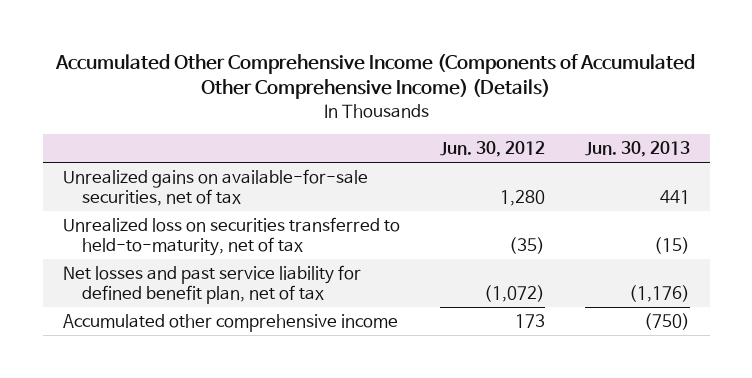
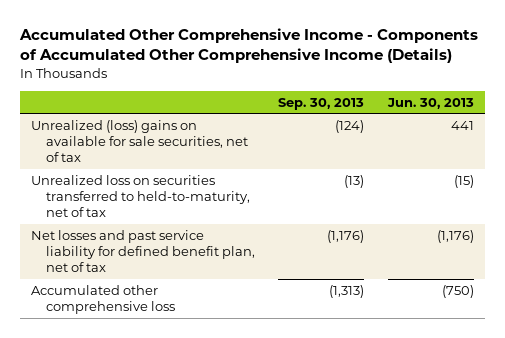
[55,53,696,100] Accumulated Other Comprehensive Income (Components of Accumulated Other Comprehensive Income) (Details) -> [18,27,478,64] Accumulated Other Comprehensive Income - Components of Accumulated Other Comprehensive Income (Details)
[439,140,545,157] Jun. 30, 2012 -> none
none -> [278,97,365,110] Sep. 30, 2013
[62,169,368,207] Unrealized gains on available-for-sale securities, net of tax -> [31,119,249,163] Unrealized (loss) gains on available for sale securities, net of tax
[62,314,398,333] Accumulated other comprehensive income -> [31,284,176,315] Accumulated other comprehensive loss

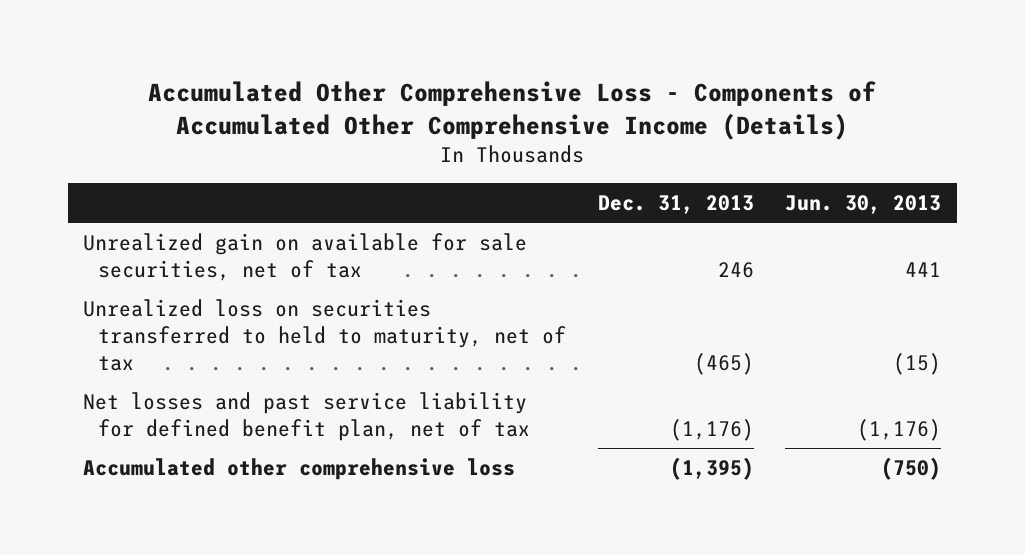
[18,27,478,64] Accumulated Other Comprehensive Income - Components of Accumulated Other Comprehensive Income (Details) -> [148,80,877,140] Accumulated Other Comprehensive Loss - Components of Accumulated Other Comprehensive Income (Details)
[278,97,365,110] Sep. 30, 2013 -> none
none -> [597,195,754,215] Dec. 31, 2013
[31,119,249,163] Unrealized (loss) gains on available for sale securities, net of tax -> [83,232,528,282] Unrealized gain on available for sale securities, net of tax
[31,174,251,218] Unrealized loss on securities transferred to held-to-maturity, net of tax -> [83,298,567,372] Unrealized loss on securities transferred to held to maturity, net of tax

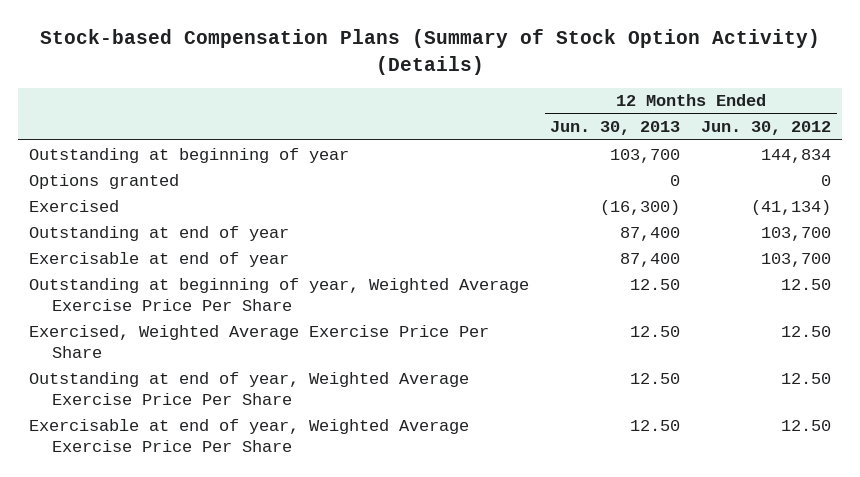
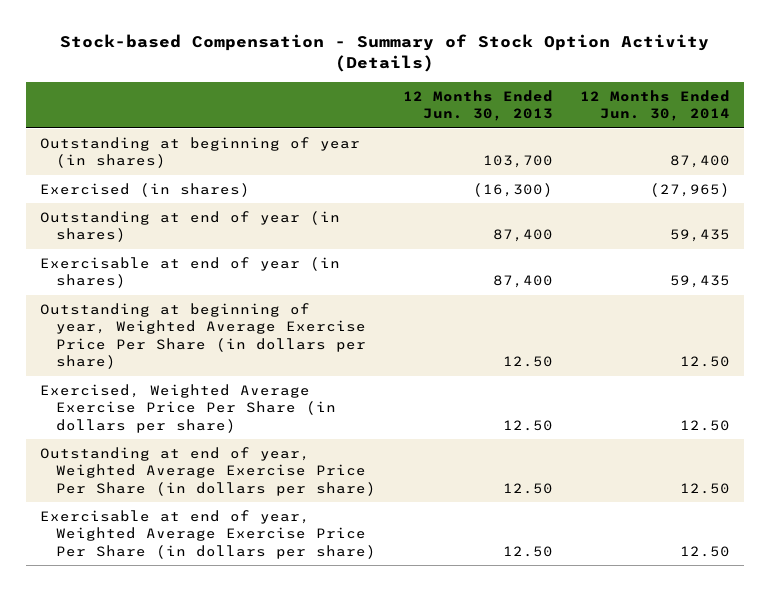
[40,29,821,75] Stock-based Compensation Plans (Summary of Stock Option Activity) (Details) -> [60,34,710,73] Stock-based Compensation - Summary of Stock Option Activity (Details)
[701,121,832,136] Jun. 30, 2012 -> none
none -> [580,89,731,122] 12 Months Ended Jun. 30, 2014
[28,173,179,189] Options granted -> none
[28,147,349,163] Outstanding at beginning of year -> [39,136,360,169] Outstanding at beginning of year (in shares)
[28,199,119,212] Exercised -> [39,182,250,197] Exercised (in shares)
[28,225,289,241] Outstanding at end of year -> [39,210,340,243] Outstanding at end of year (in shares)
[28,251,289,267] Exercisable at end of year -> [39,256,340,289] Exercisable at end of year (in shares)
[28,277,529,311] Outstanding at beginning of year, Weighted Average Exercise Price Per Share -> [39,302,366,370] Outstanding at beginning of year, Weighted Average Exercise Price Per Share (in dollars per share)
[28,324,489,358] Exercised, Weighted Average Exercise Price Per Share -> [39,383,336,433] Exercised, Weighted Average Exercise Price Per Share (in dollars per share)
[28,371,469,405] Outstanding at end of year, Weighted Average Exercise Price Per Share -> [39,446,376,496] Outstanding at end of year, Weighted Average Exercise Price Per Share (in dollars per share)
[28,418,469,452] Exercisable at end of year, Weighted Average Exercise Price Per Share -> [39,509,376,559] Exercisable at end of year, Weighted Average Exercise Price Per Share (in dollars per share)

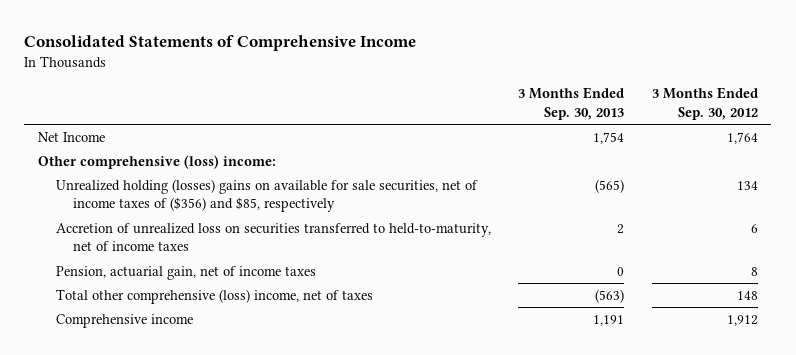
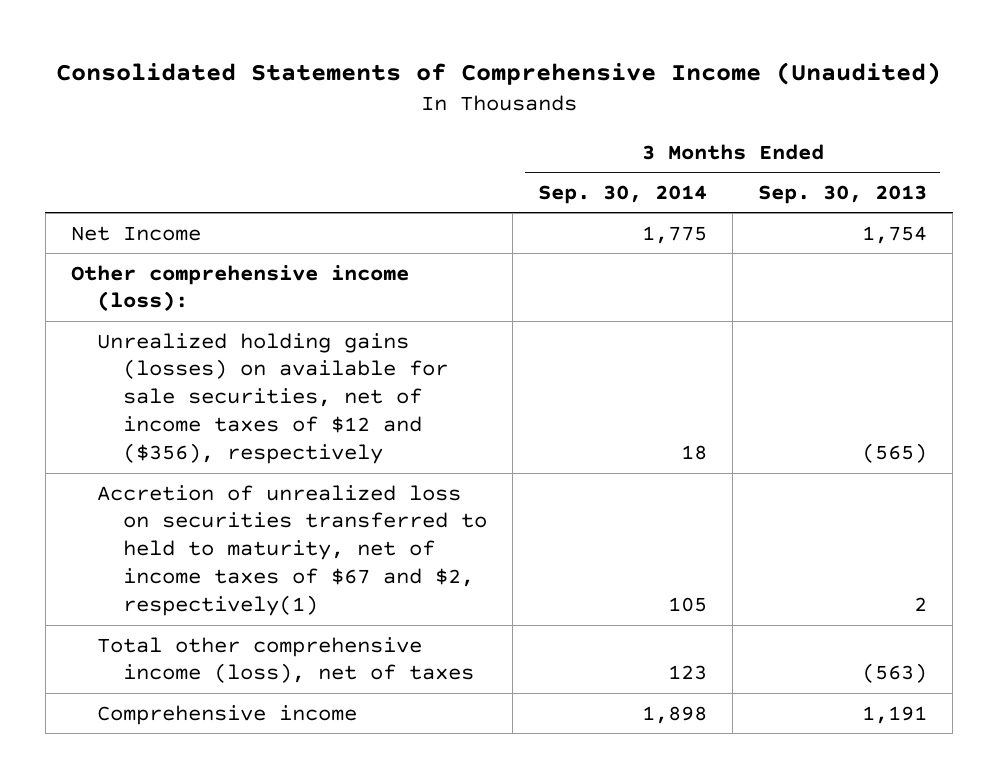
[24,35,417,52] Consolidated Statements of Comprehensive Income -> [56,61,942,85] Consolidated Statements of Comprehensive Income (Unaudited)
[651,87,758,120] 3 Months Ended Sep. 30, 2012 -> none
none -> [537,184,707,204] Sep. 30, 2014
[55,265,316,280] Pension, actuarial gain, net of income taxes -> none
[38,154,277,169] Other comprehensive (loss) income: -> [70,264,409,312] Other comprehensive income (loss):
[55,178,478,213] Unrealized holding (losses) gains on available for sale securities, net of income taxes of ($356) and $85, respectively -> [96,332,448,465] Unrealized holding gains (losses) on available for sale securities, net of income taxes of $12 and ($356), respectively
[55,222,491,252] Accretion of unrealized loss on securities transferred to held-to-maturity, net of income taxes -> [96,484,487,617] Accretion of unrealized loss on securities transferred to held to maturity, net of income taxes of $67 and $2, respectively(1)
[55,288,373,304] Total other comprehensive (loss) income, net of taxes -> [96,636,474,684] Total other comprehensive income (loss), net of taxes

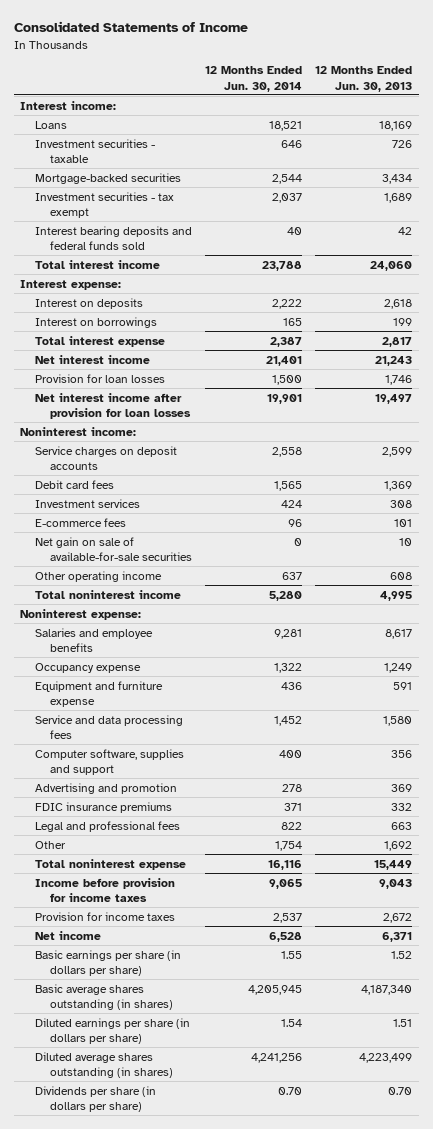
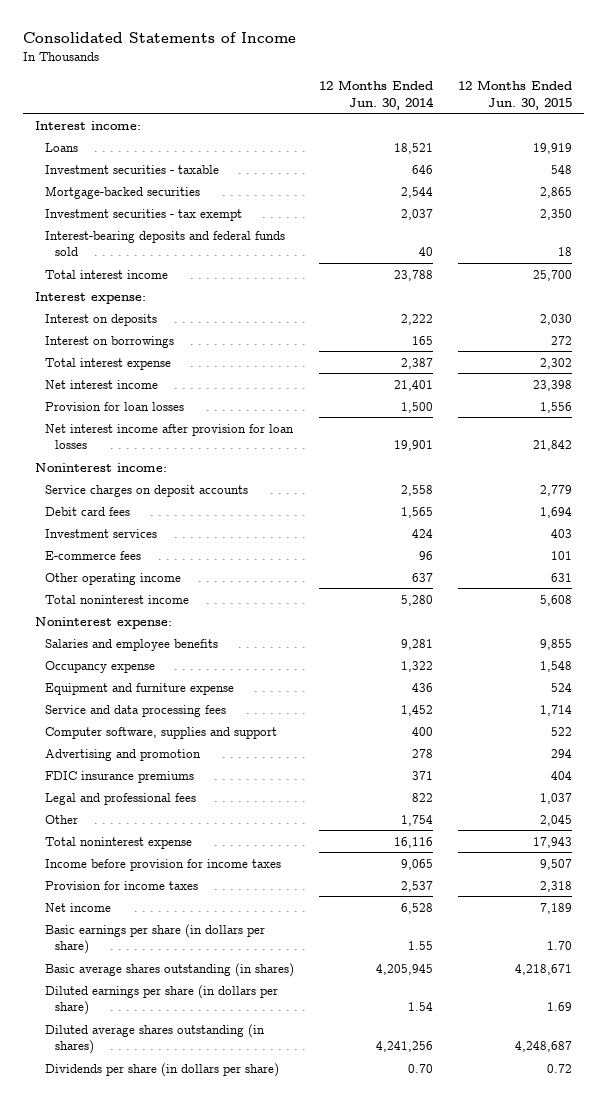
[315,66,413,92] 12 Months Ended Jun. 30, 2013 -> none
none -> [457,79,572,110] 12 Months Ended Jun. 30, 2015
[35,225,193,250] Interest bearing deposits and federal funds sold -> [44,230,285,257] Interest-bearing deposits and federal funds sold
[35,536,192,561] Net gain on sale of available-for-sale securities -> none

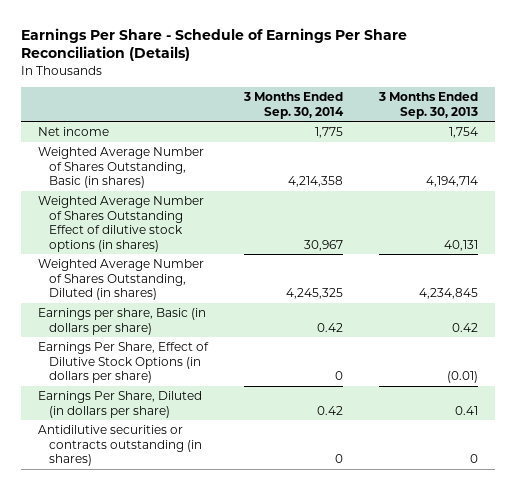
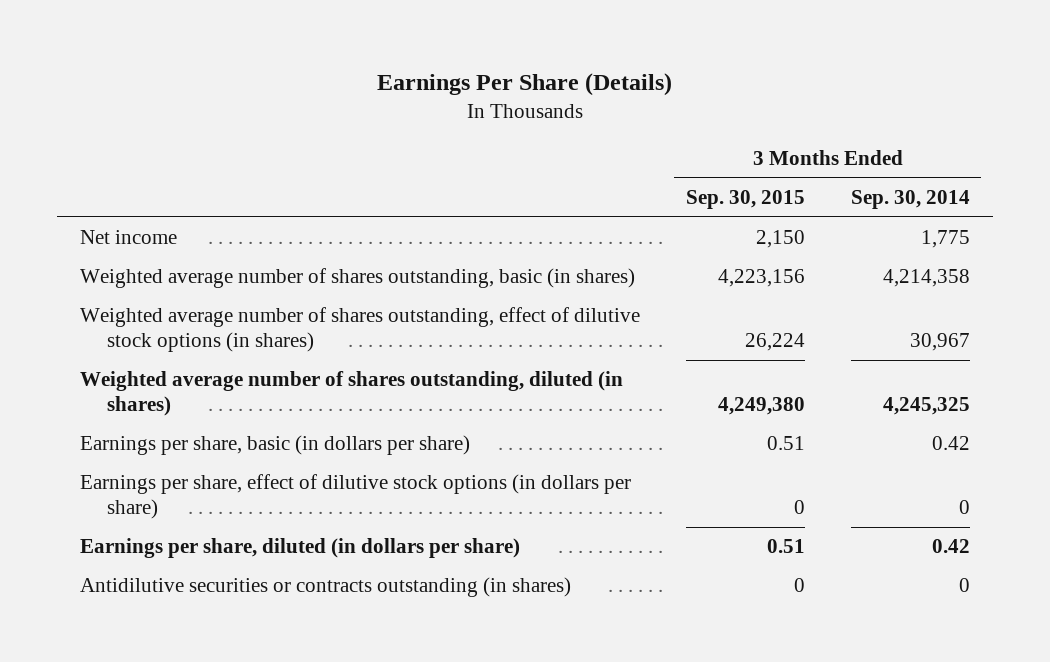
[20,27,407,62] Earnings Per Share - Schedule of Earnings Per Share Reconciliation (Details) -> [376,72,672,96] Earnings Per Share (Details)
[377,92,478,119] 3 Months Ended Sep. 30, 2013 -> none
none -> [685,189,805,209] Sep. 30, 2015
[38,147,205,189] Weighted Average Number of Shares Outstanding, Basic (in shares) -> [80,268,636,289] Weighted average number of shares outstanding, basic (in shares)
[38,196,205,252] Weighted Average Number of Shares Outstanding Effect of dilutive stock options (in shares) -> [80,307,641,353] Weighted average number of shares outstanding, effect of dilutive stock options (in shares)
[38,259,205,301] Weighted Average Number of Shares Outstanding, Diluted (in shares) -> [80,371,624,417] Weighted average number of shares outstanding, diluted (in shares)
[38,308,207,335] Earnings per share, Basic (in dollars per share) -> [80,435,471,456] Earnings per share, basic (in dollars per share)
[38,342,210,384] Earnings Per Share, Effect of Dilutive Stock Options (in dollars per share) -> [80,474,632,520] Earnings per share, effect of dilutive stock options (in dollars per share)
[38,391,203,418] Earnings Per Share, Diluted (in dollars per share) -> [80,538,521,559] Earnings per share, diluted (in dollars per share)

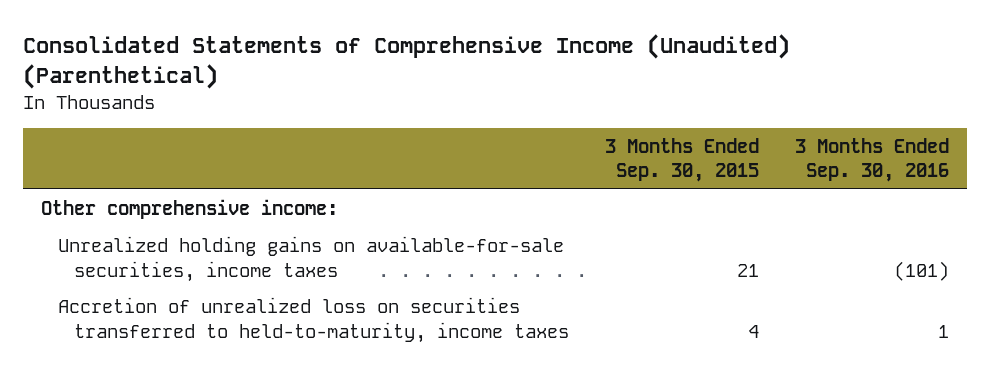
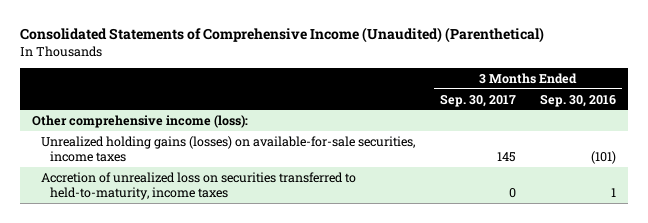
[605,137,760,183] 3 Months Ended Sep. 30, 2015 -> none
none -> [439,93,516,107] Sep. 30, 2017
[41,198,339,219] Other comprehensive income: -> [32,114,249,128] Other comprehensive income (loss):
[57,235,564,282] Unrealized holding gains on available-for-sale securities, income taxes -> [41,135,416,162] Unrealized holding gains (losses) on available-for-sale securities, income taxes

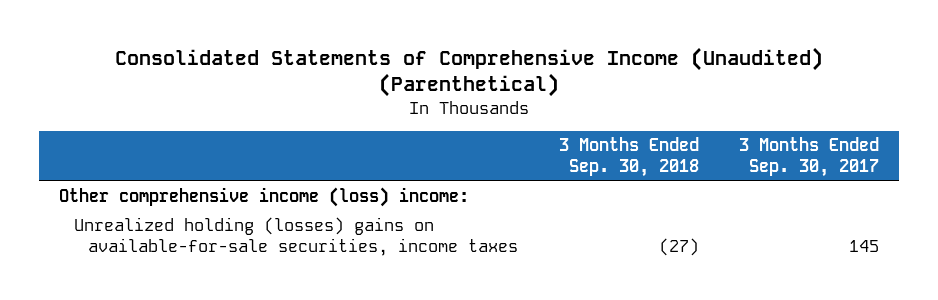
[540,93,617,107] Sep. 30, 2016 -> none
none -> [558,137,699,177] 3 Months Ended Sep. 30, 2018
[41,171,357,200] Accretion of unrealized loss on securities transferred to held-to-maturity, income taxes -> none
[32,114,249,128] Other comprehensive income (loss): -> [59,187,470,208] Other comprehensive income (loss) income:
[41,135,416,162] Unrealized holding gains (losses) on available-for-sale securities, income taxes -> [73,217,519,257] Unrealized holding (losses) gains on available-for-sale securities, income taxes

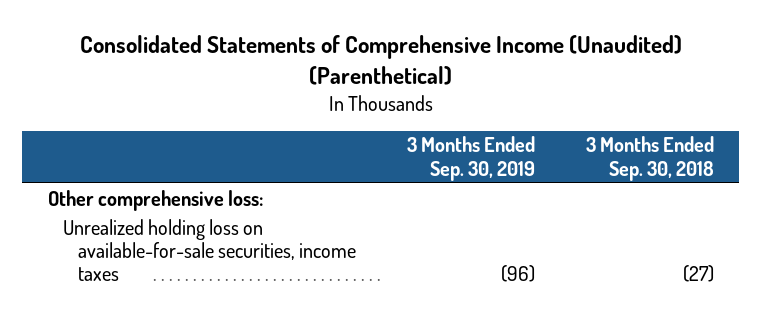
[738,137,879,177] 3 Months Ended Sep. 30, 2017 -> none
none -> [406,136,535,181] 3 Months Ended Sep. 30, 2019
[59,187,470,208] Other comprehensive income (loss) income: -> [47,189,263,211] Other comprehensive loss:
[73,217,519,257] Unrealized holding (losses) gains on available-for-sale securities, income taxes -> [62,218,356,282] Unrealized holding loss on available-for-sale securities, income taxes

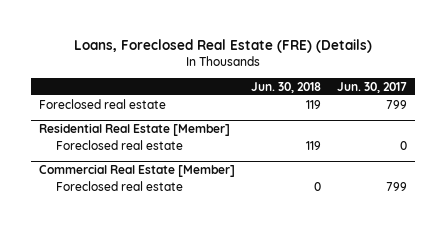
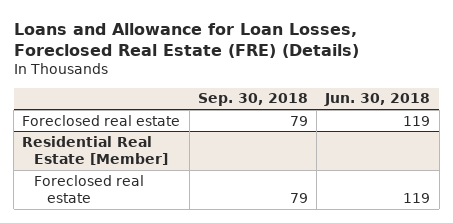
[74,38,373,53] Loans, Foreclosed Real Estate (FRE) (Details) -> [13,22,359,58] Loans and Allowance for Loan Losses, Foreclosed Real Estate (FRE) (Details)
[337,81,408,93] Jun. 30, 2017 -> none
none -> [197,93,308,107] Sep. 30, 2018
[39,163,236,177] Commercial Real Estate [Member] -> none
[55,180,183,191] Foreclosed real estate -> none

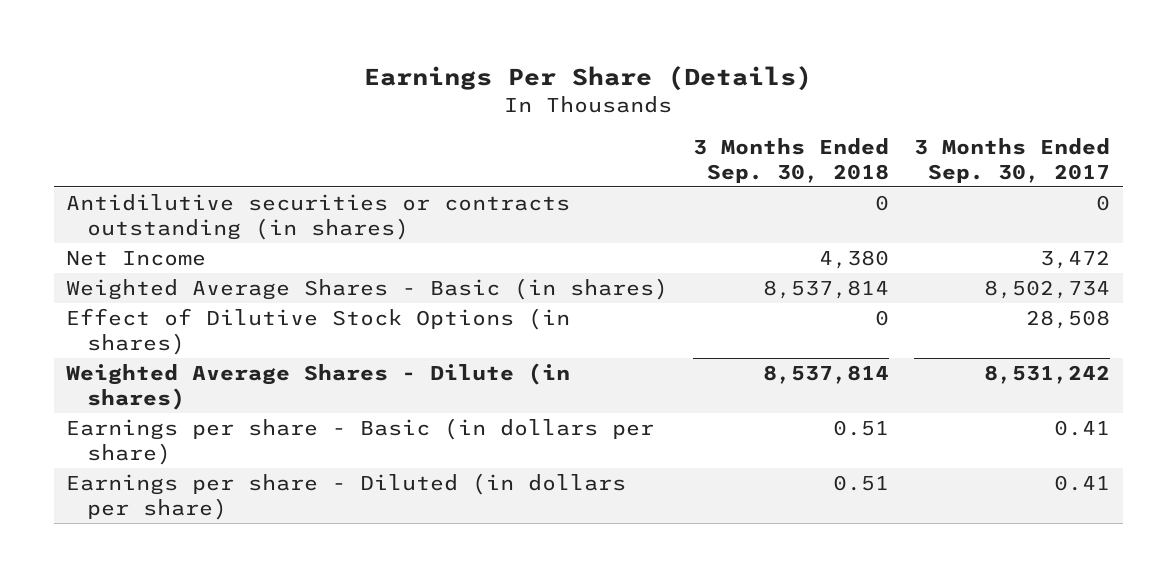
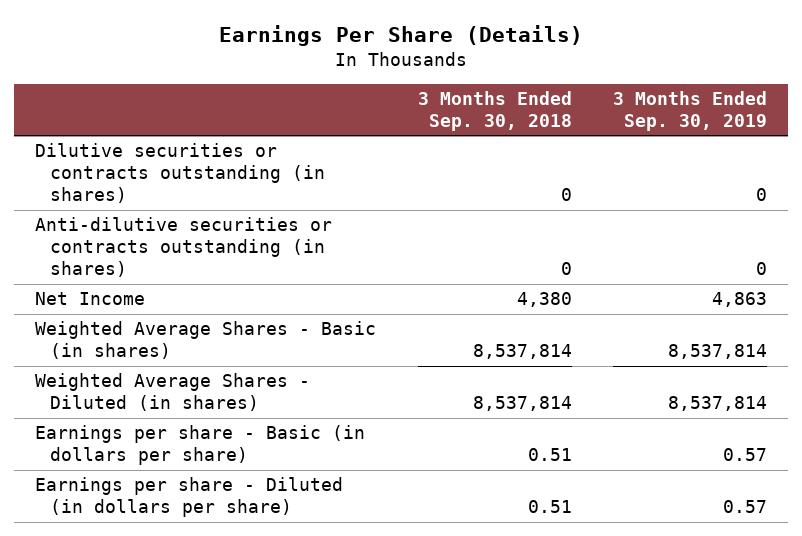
[914,138,1111,183] 3 Months Ended Sep. 30, 2017 -> none
none -> [613,91,768,132] 3 Months Ended Sep. 30, 2019
none -> [35,143,326,204] Dilutive securities or contracts outstanding (in shares)
[66,194,571,240] Antidilutive securities or contracts outstanding (in shares) -> [35,217,333,278] Anti-dilutive securities or contracts outstanding (in shares)
[66,308,571,355] Effect of Dilutive Stock Options (in shares) -> none
[66,363,571,410] Weighted Average Shares - Dilute (in shares) -> [35,373,311,412] Weighted Average Shares - Diluted (in shares)

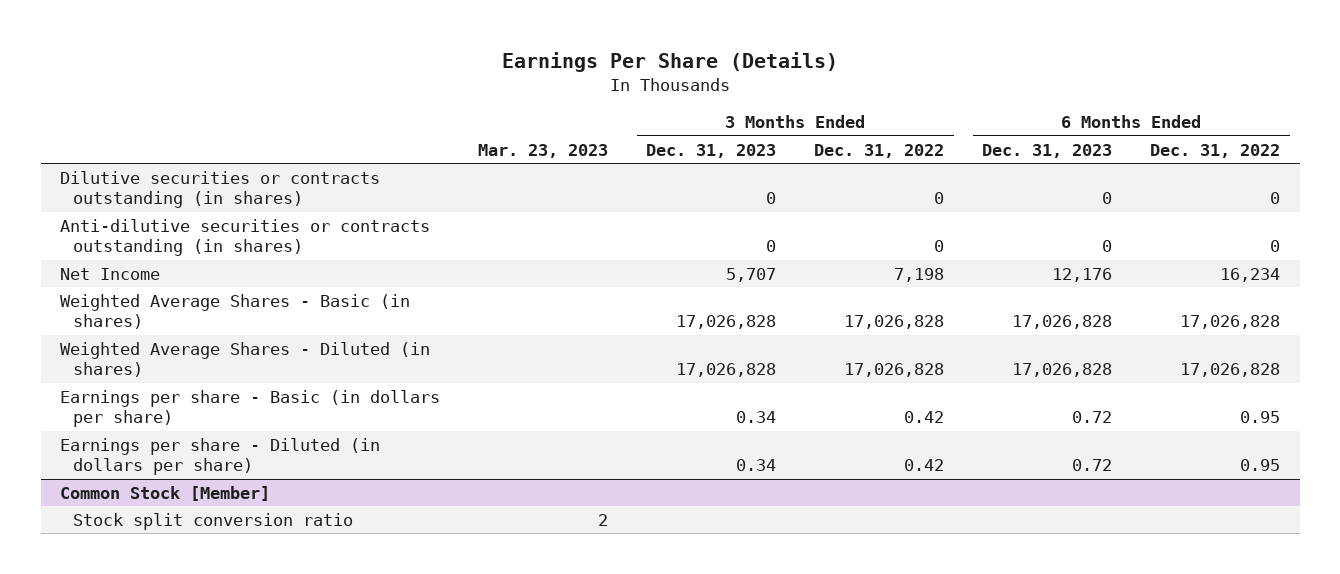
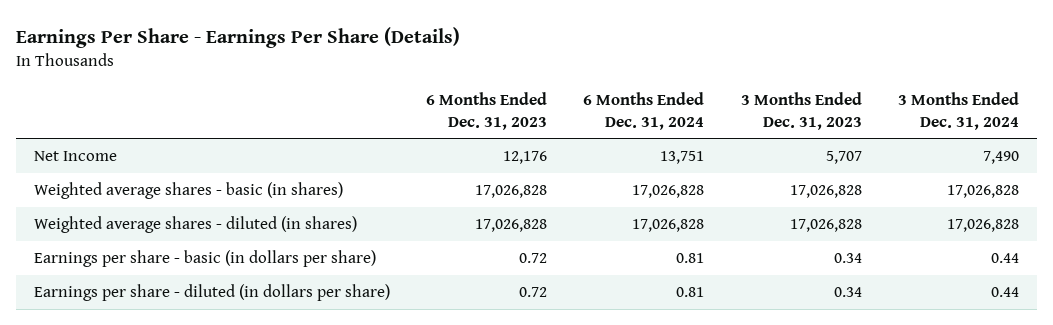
[502,51,839,72] Earnings Per Share (Details) -> [15,26,460,48] Earnings Per Share - Earnings Per Share (Details)
[478,143,609,158] Mar. 23, 2023 -> none
[814,143,945,158] Dec. 31, 2022 -> none
[1150,143,1281,158] Dec. 31, 2022 -> none
none -> [583,92,705,130] 6 Months Ended Dec. 31, 2024
none -> [897,92,1019,130] 3 Months Ended Dec. 31, 2024
[59,171,380,209] Dilutive securities or contracts outstanding (in shares) -> none
[59,219,430,257] Anti-dilutive securities or contracts outstanding (in shares) -> none
[59,486,270,502] Common Stock [Member] -> none
[73,513,354,531] Stock split conversion ratio -> none
[59,294,410,330] Weighted Average Shares - Basic (in shares) -> [33,182,343,200] Weighted average shares - basic (in shares)
[59,342,430,378] Weighted Average Shares - Diluted (in shares) -> [33,216,357,234] Weighted average shares - diluted (in shares)
[59,390,440,428] Earnings per share - Basic (in dollars per share) -> [33,250,376,268] Earnings per share - basic (in dollars per share)
[59,438,380,476] Earnings per share - Diluted (in dollars per share) -> [33,284,390,302] Earnings per share - diluted (in dollars per share)

